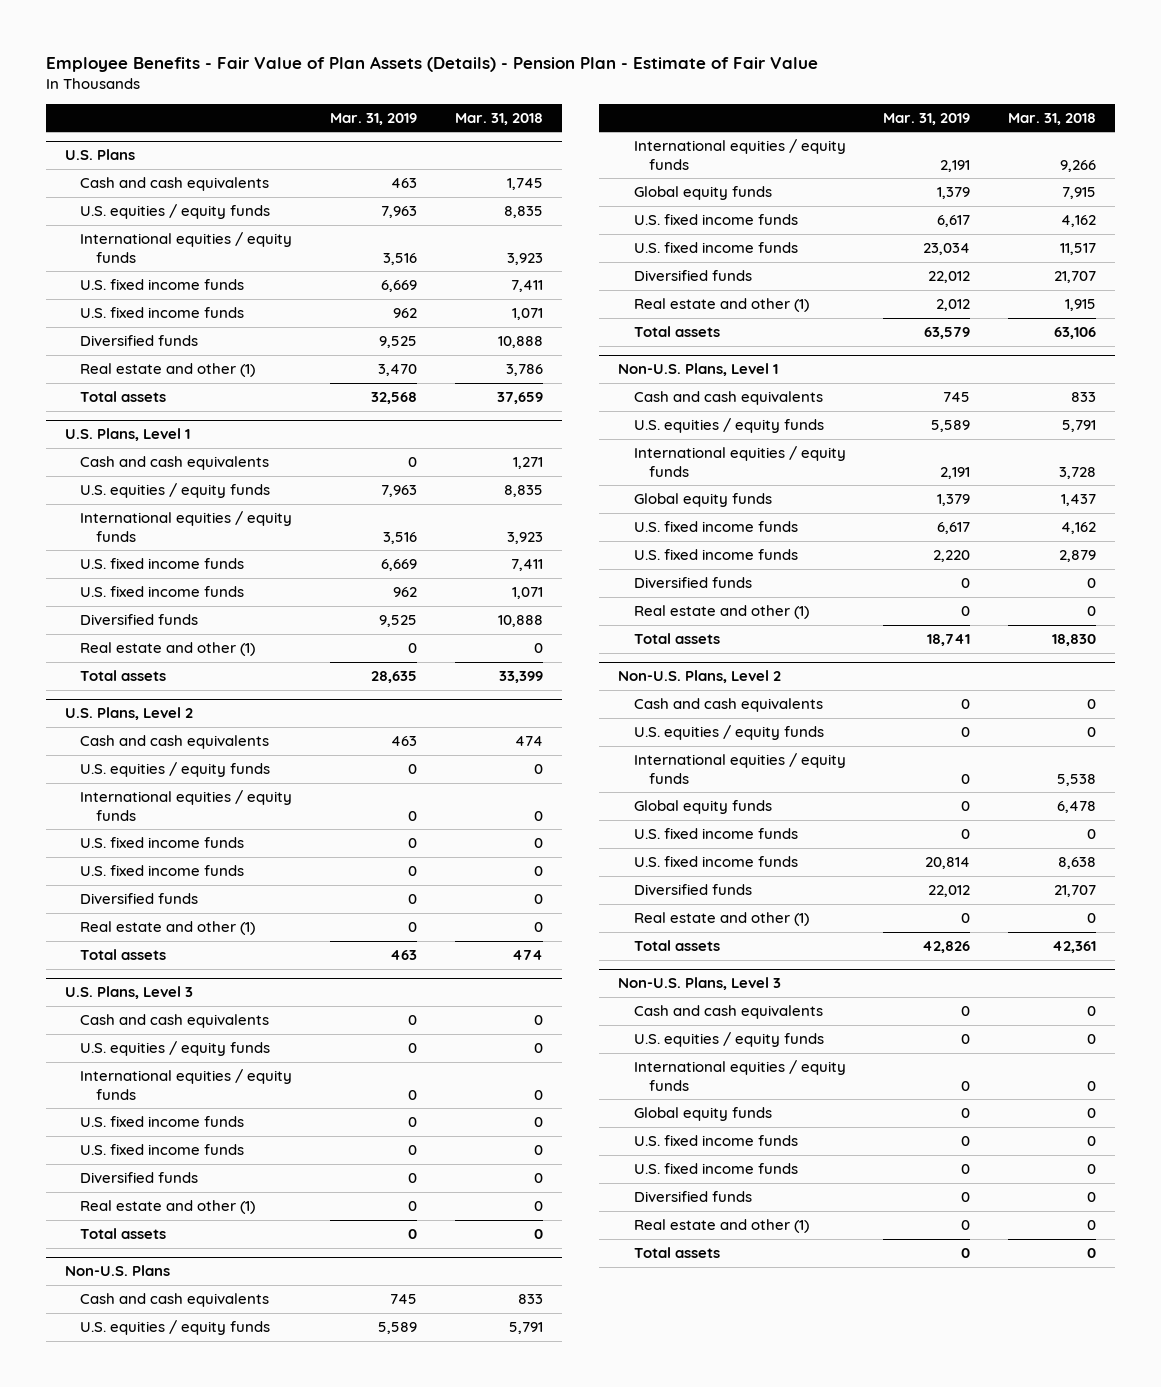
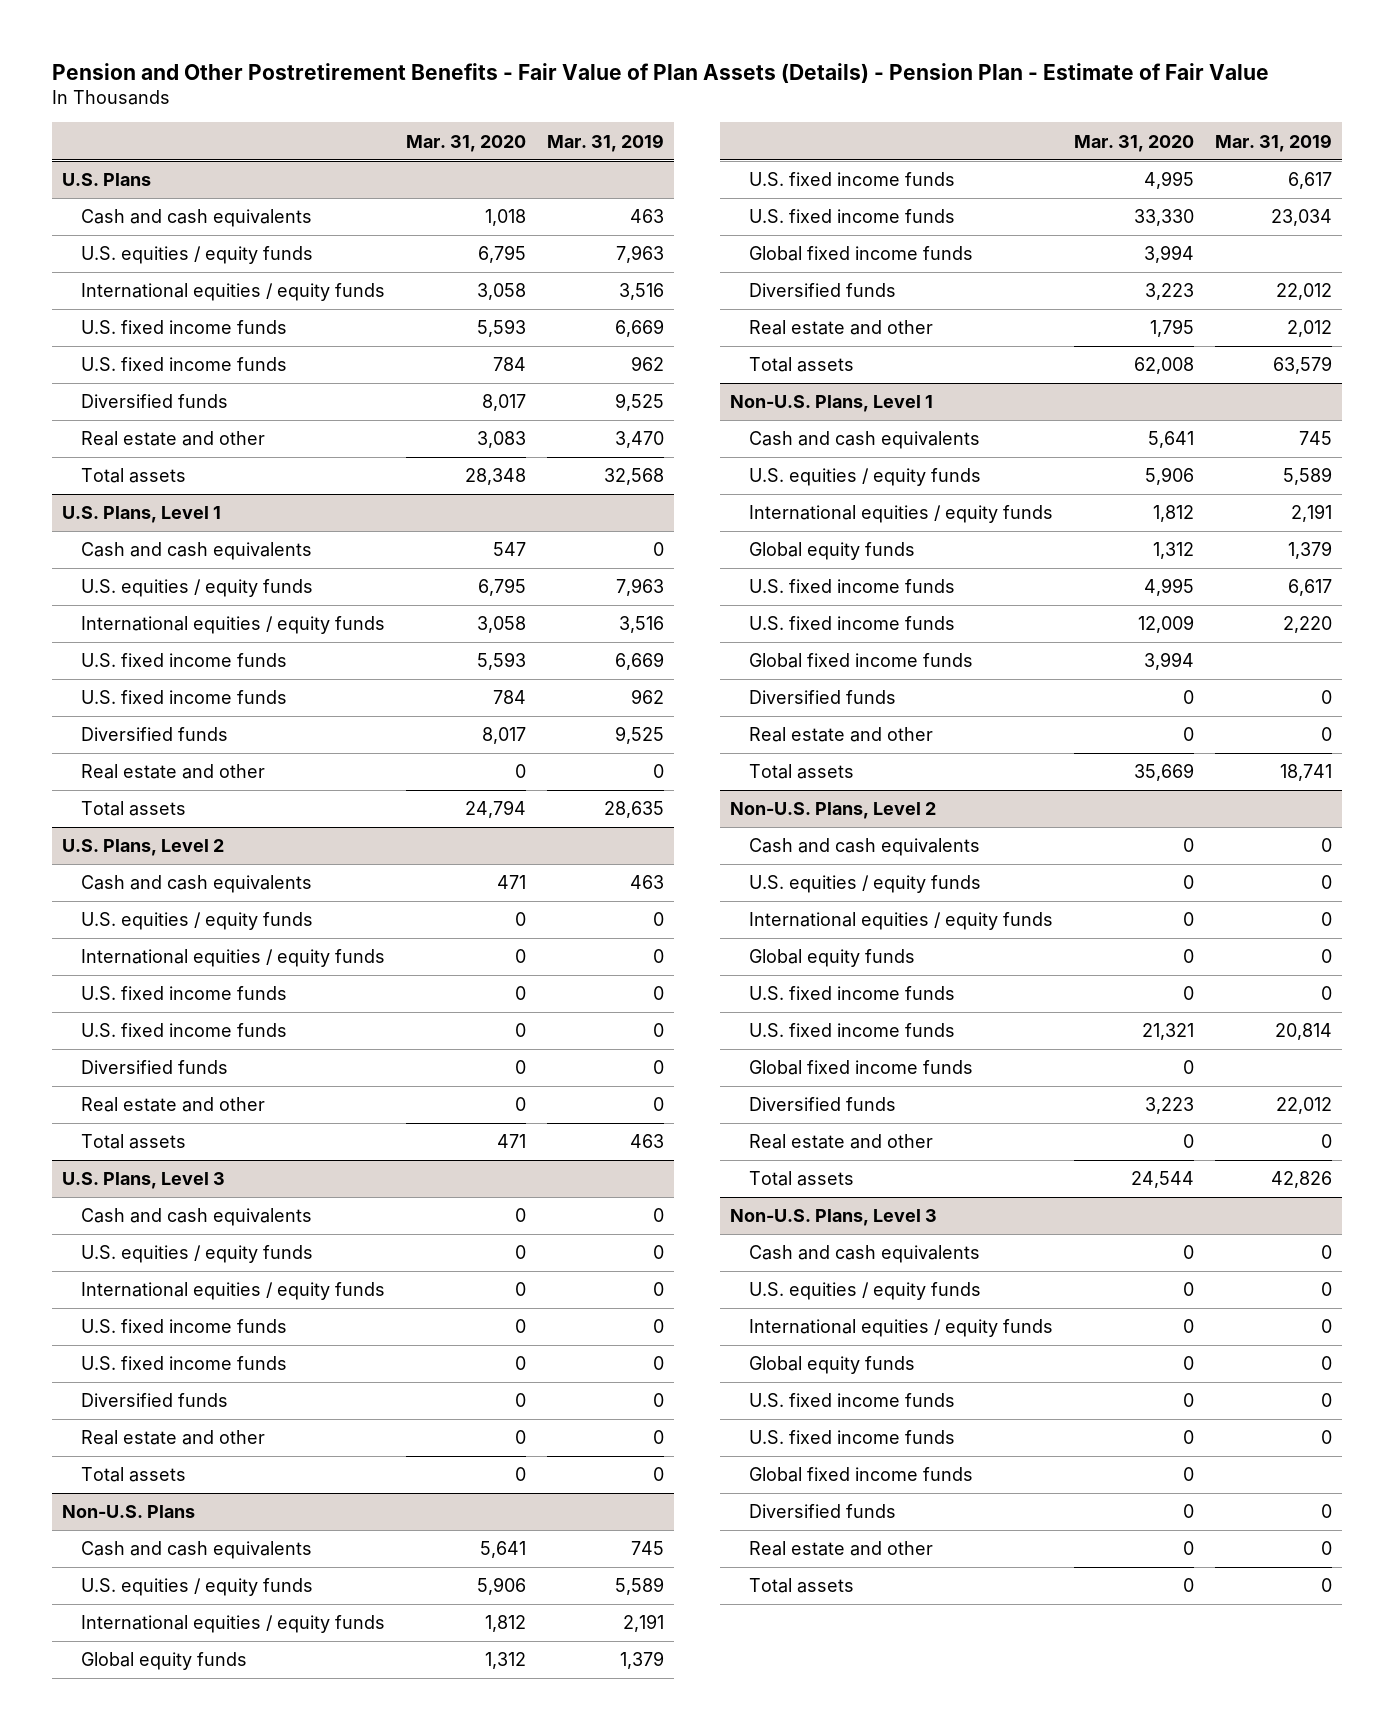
[45,55,818,72] Employee Benefits - Fair Value of Plan Assets (Details) - Pension Plan - Estimate of Fair Value -> [51,62,1269,83] Pension and Other Postretirement Benefits - Fair Value of Plan Assets (Details) - Pension Plan - Estimate of Fair Value
[454,112,543,125] Mar. 31, 2018 -> none
none -> [405,134,526,152] Mar. 31, 2020
[80,363,256,378] Real estate and other (1) -> [81,431,266,447] Real estate and other
[80,642,256,657] Real estate and other (1) -> [81,764,266,780] Real estate and other
[80,921,256,936] Real estate and other (1) -> [81,1097,266,1113] Real estate and other
[80,1200,256,1215] Real estate and other (1) -> [81,1430,266,1446] Real estate and other
none -> [749,246,974,262] Global fixed income funds
[633,298,809,313] Real estate and other (1) -> [749,320,934,336] Real estate and other
none -> [749,653,974,669] Global fixed income funds
[633,605,809,620] Real estate and other (1) -> [749,727,934,743] Real estate and other
none -> [749,1060,974,1076] Global fixed income funds
[633,912,809,927] Real estate and other (1) -> [749,1134,934,1150] Real estate and other
none -> [749,1467,974,1483] Global fixed income funds
[633,1219,809,1234] Real estate and other (1) -> [749,1541,934,1557] Real estate and other

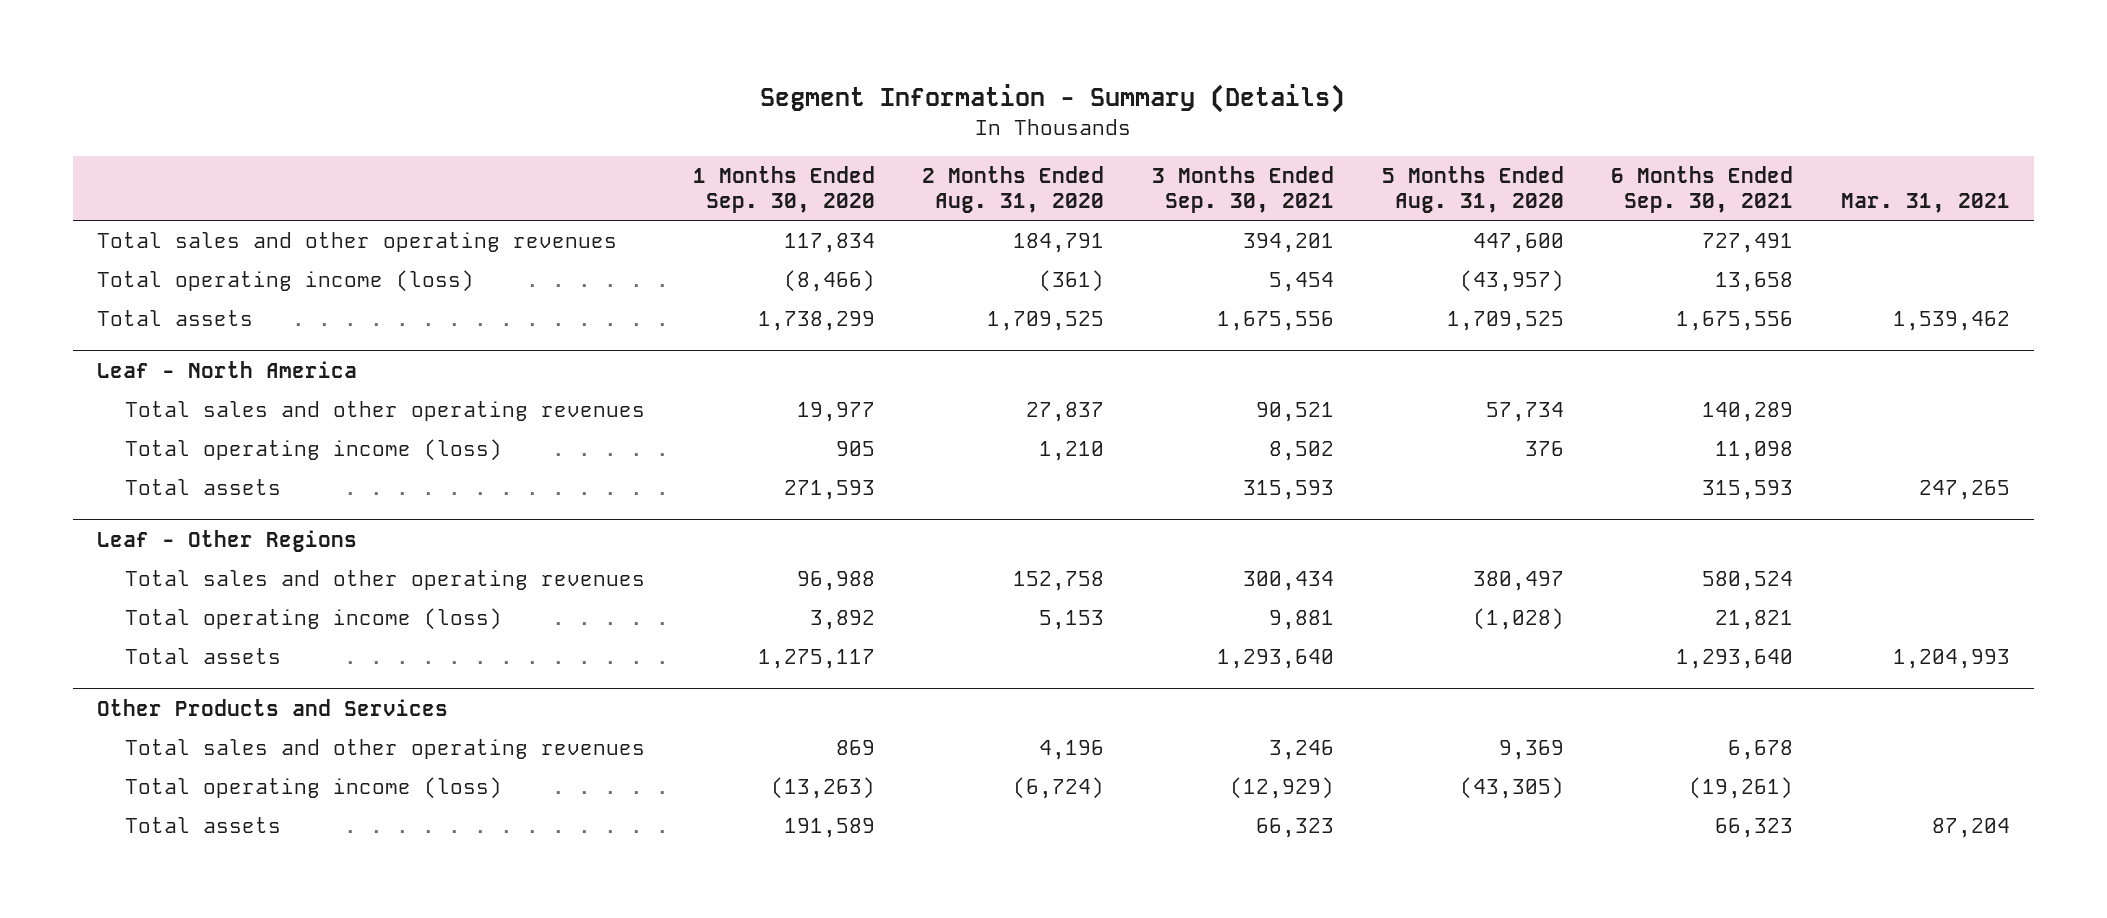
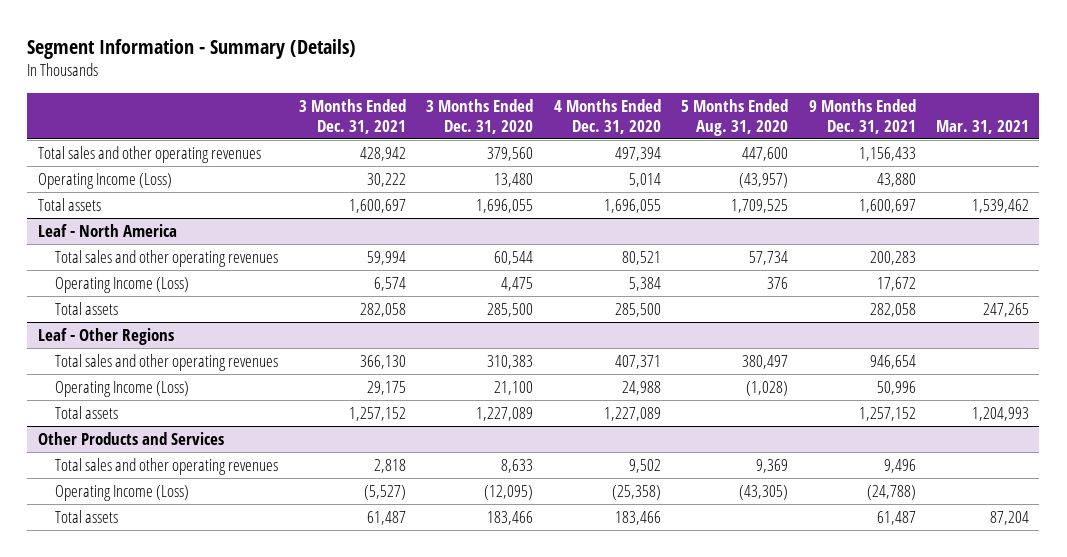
[692,165,875,214] 1 Months Ended Sep. 30, 2020 -> none
[922,165,1105,214] 2 Months Ended Aug. 31, 2020 -> none
[1152,165,1335,214] 3 Months Ended Sep. 30, 2021 -> none
[1611,165,1794,214] 6 Months Ended Sep. 30, 2021 -> none
none -> [298,99,406,134] 3 Months Ended Dec. 31, 2021
none -> [426,99,534,134] 3 Months Ended Dec. 31, 2020
none -> [553,99,661,134] 4 Months Ended Dec. 31, 2020
none -> [808,99,916,134] 9 Months Ended Dec. 31, 2021
[97,269,475,292] Total operating income (loss) -> [37,172,172,189] Operating Income (Loss)
[125,438,503,461] Total operating income (loss) -> [55,276,190,293] Operating Income (Loss)
[125,607,503,630] Total operating income (loss) -> [55,380,190,397] Operating Income (Loss)
[125,776,503,799] Total operating income (loss) -> [55,484,190,501] Operating Income (Loss)

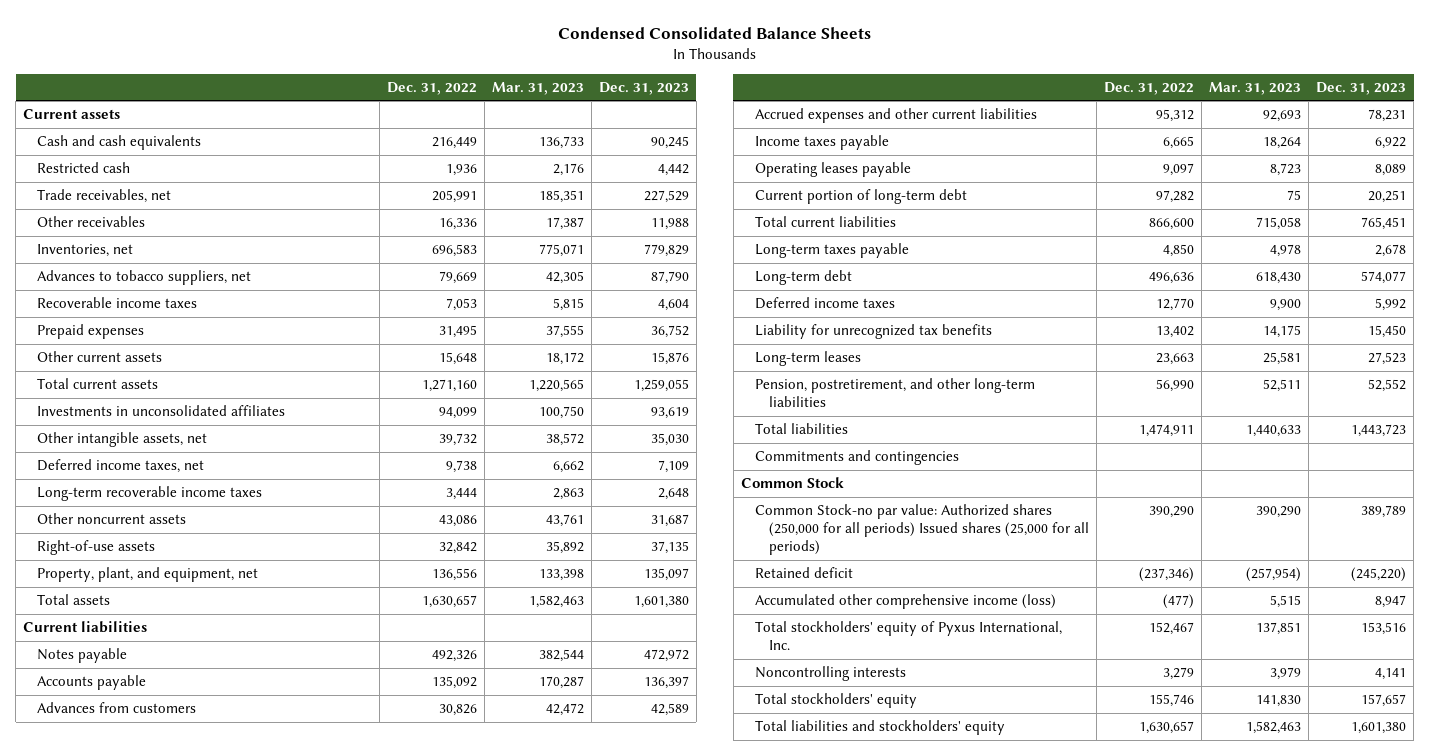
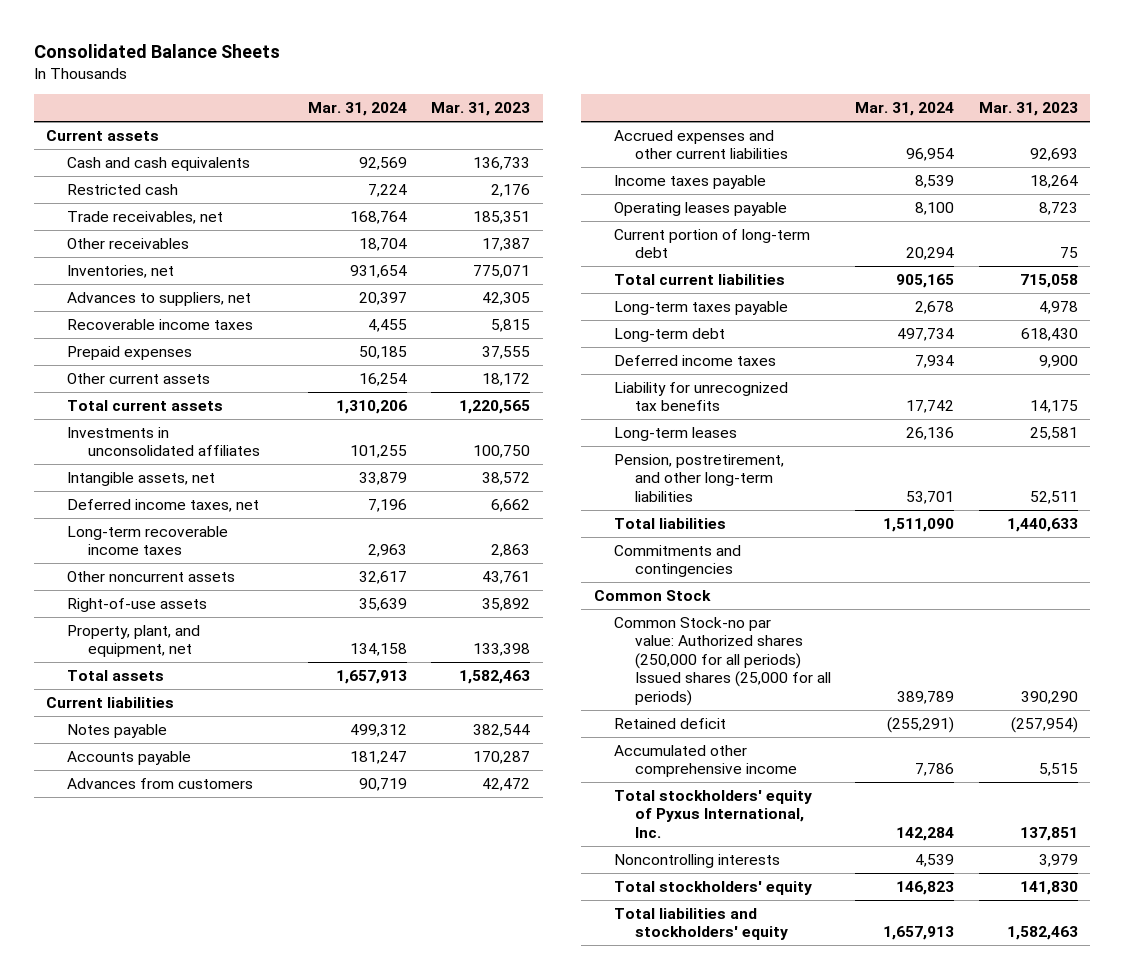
[557,26,871,39] Condensed Consolidated Balance Sheets -> [33,43,280,58] Consolidated Balance Sheets
[386,81,477,95] Dec. 31, 2022 -> none
[598,81,689,95] Dec. 31, 2023 -> none
none -> [307,102,407,117] Mar. 31, 2024
[37,270,252,286] Advances to tobacco suppliers, net -> [66,291,251,306] Advances to suppliers, net
[37,432,208,448] Other intangible assets, net -> [66,471,215,486] Intangible assets, net
[754,594,1056,610] Accumulated other comprehensive income (loss) -> [614,744,797,778] Accumulated other comprehensive income

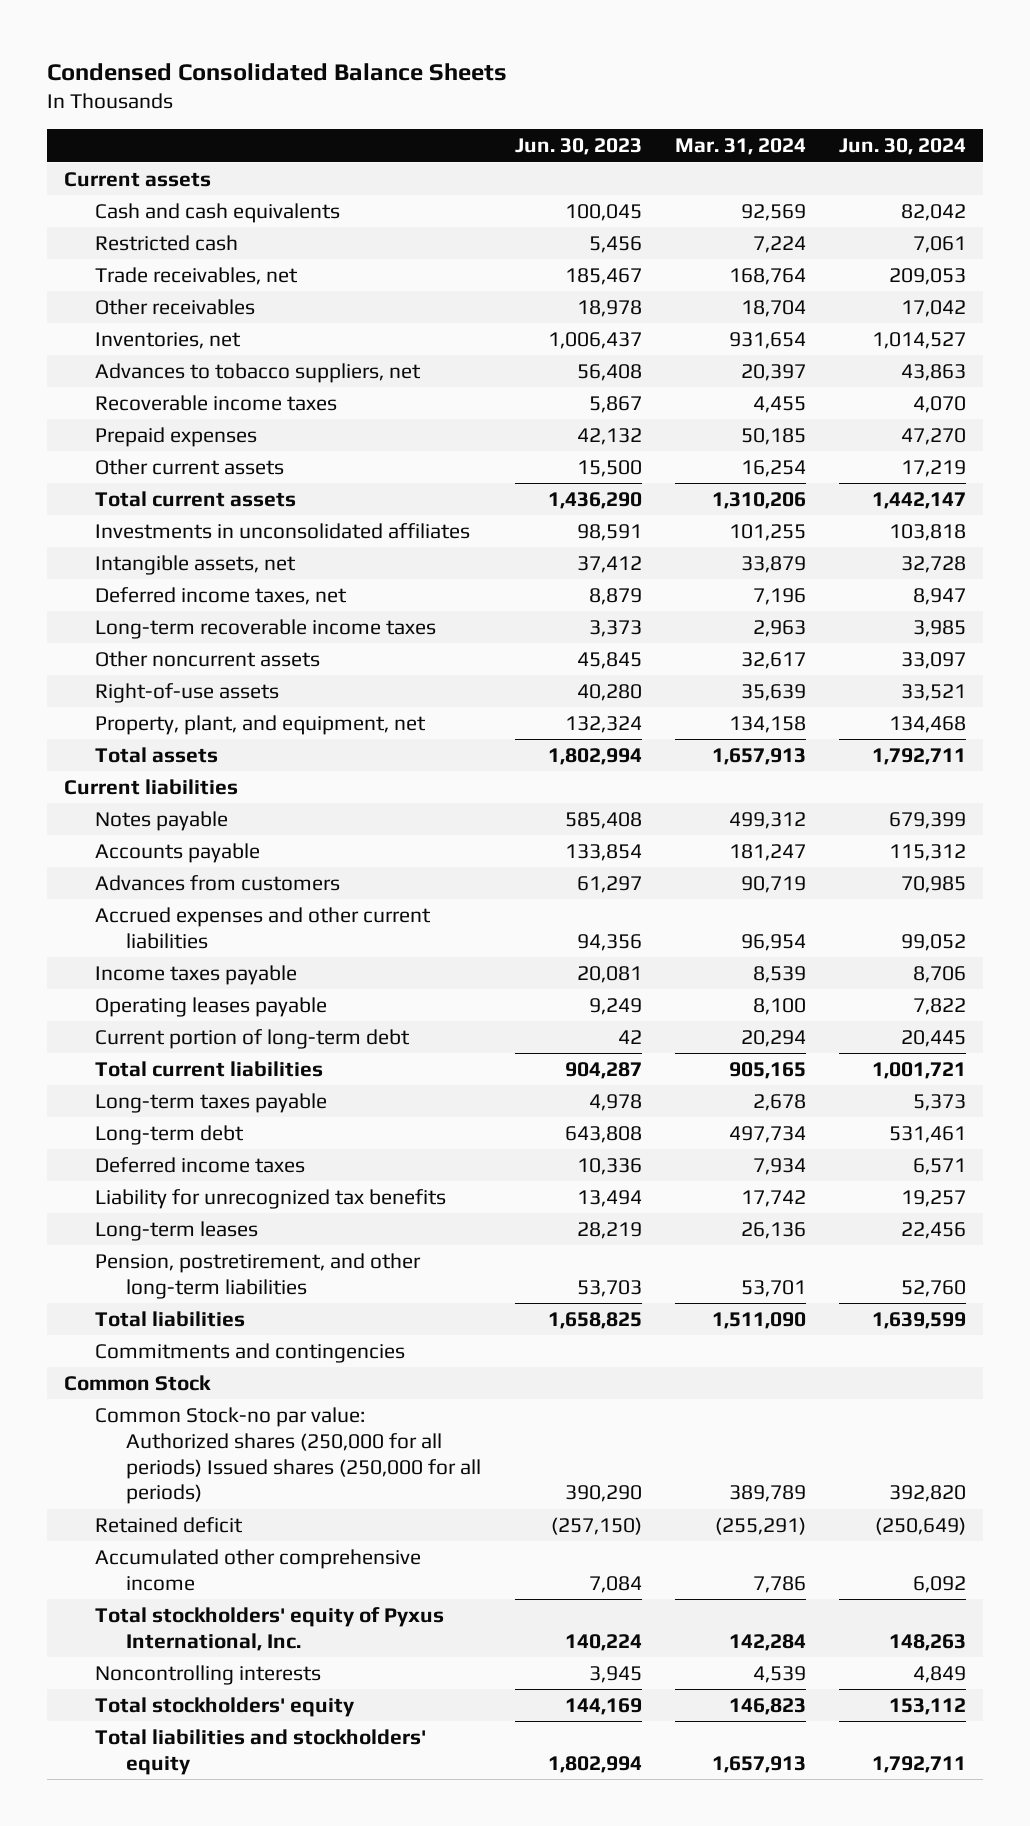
[33,43,280,58] Consolidated Balance Sheets -> [47,62,508,81] Condensed Consolidated Balance Sheets
[431,102,531,117] Mar. 31, 2023 -> none
none -> [514,138,642,156] Jun. 30, 2023
none -> [839,138,967,156] Jun. 30, 2024
[66,291,251,306] Advances to suppliers, net -> [95,363,422,384] Advances to tobacco suppliers, net
[614,616,831,706] Common Stock-no par value: Authorized shares (250,000 for all periods) Issued shares (25,000 for all periods) -> [95,1407,482,1505] Common Stock-no par value: Authorized shares (250,000 for all periods) Issued shares (250,000 for all periods)

